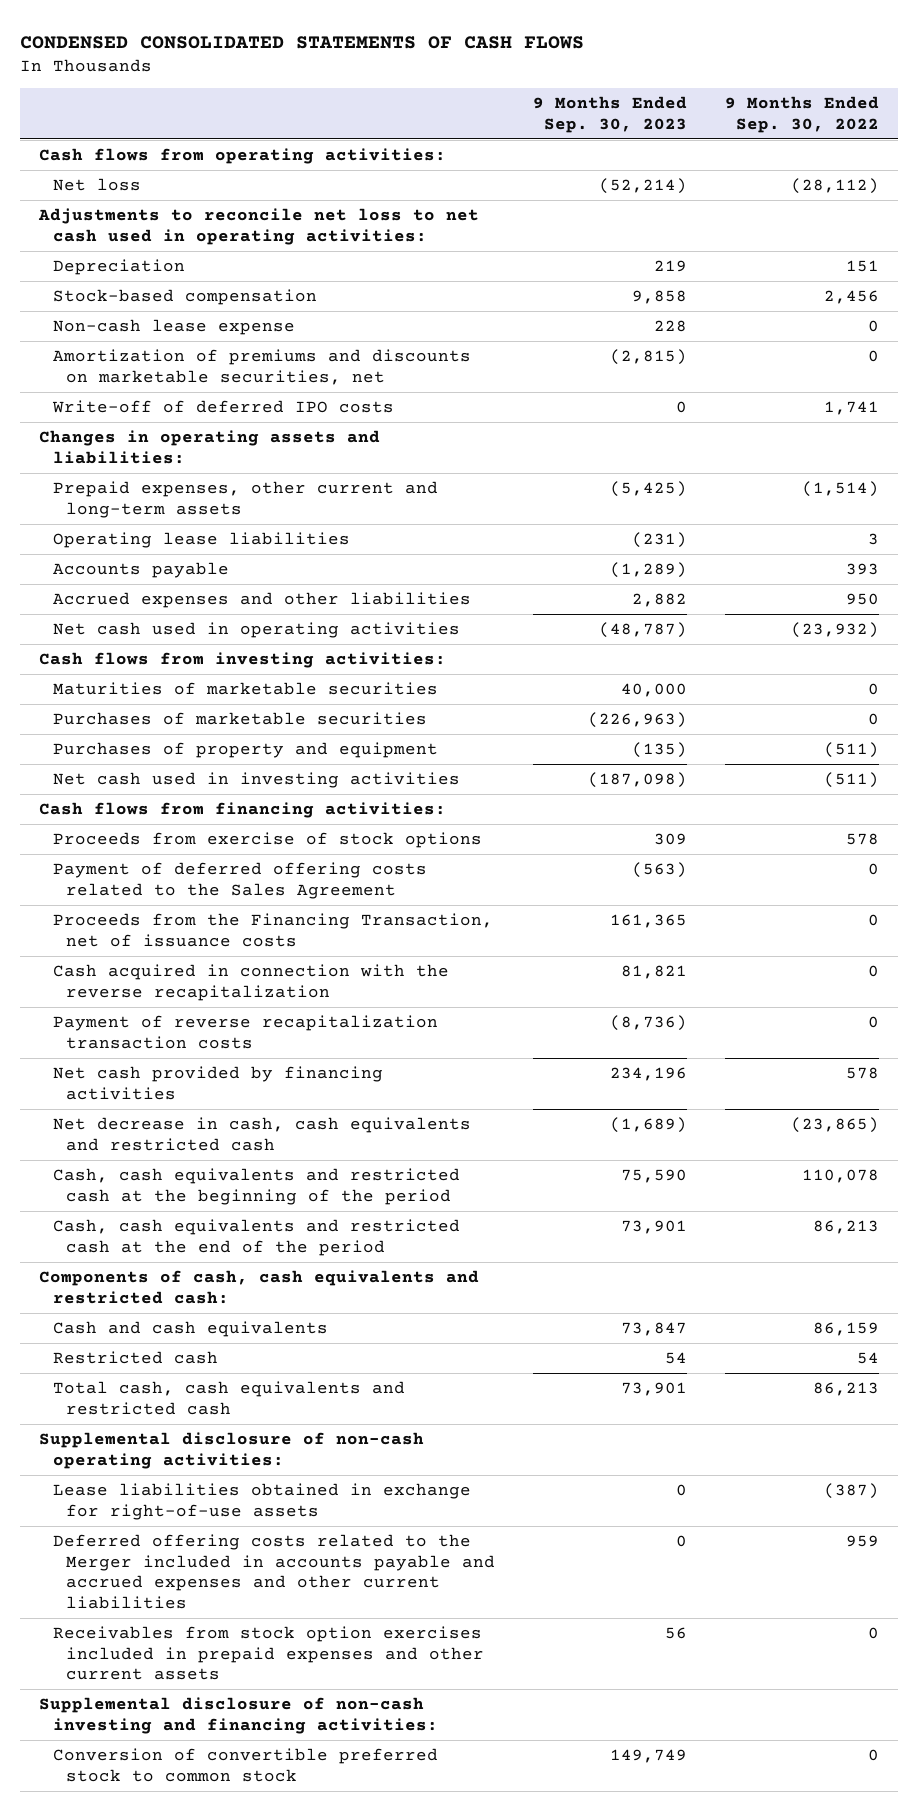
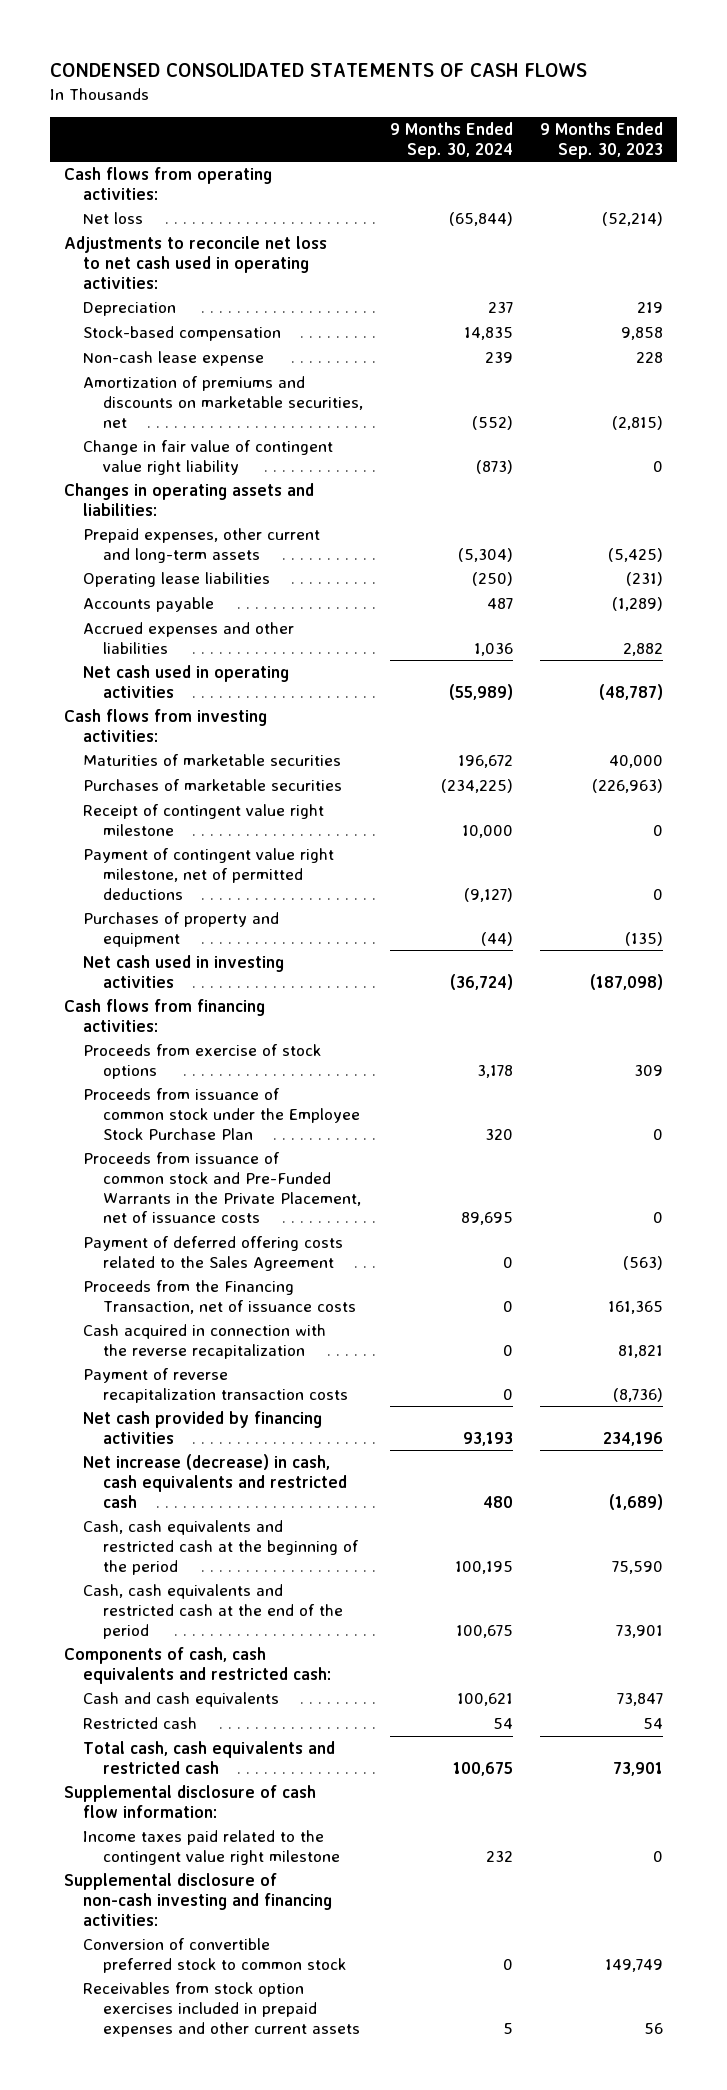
[724,96,879,134] 9 Months Ended Sep. 30, 2022 -> none
none -> [390,121,514,159] 9 Months Ended Sep. 30, 2024
[51,399,394,413] Write-off of deferred IPO costs -> none
none -> [83,440,334,475] Change in fair value of contingent value right liability
none -> [83,804,325,836] Receipt of contingent value right milestone
none -> [83,848,335,900] Payment of contingent value right milestone, net of permitted deductions
none -> [83,1088,360,1140] Proceeds from issuance of common stock under the Employee Stock Purchase Plan
none -> [83,1152,361,1224] Proceeds from issuance of common stock and Pre-Funded Warrants in the Private Placement, net of issuance costs
[52,1116,471,1151] Net decrease in cash, cash equivalents and restricted cash -> [83,1454,347,1508] Net increase (decrease) in cash, cash equivalents and restricted cash
[52,1482,471,1520] Lease liabilities obtained in exchange for right-of-use assets -> none
[52,1533,496,1610] Deferred offering costs related to the Merger included in accounts payable and accrued expenses and other current liabilities -> none
[39,1431,425,1469] Supplemental disclosure of non-cash operating activities: -> [63,1785,316,1818] Supplemental disclosure of cash flow information:
none -> [83,1830,340,1865] Income taxes paid related to the contingent value right milestone
[52,1625,485,1681] Receivables from stock option exercises included in prepaid expenses and other current assets -> [83,1982,360,2037] Receivables from stock option exercises included in prepaid expenses and other current assets

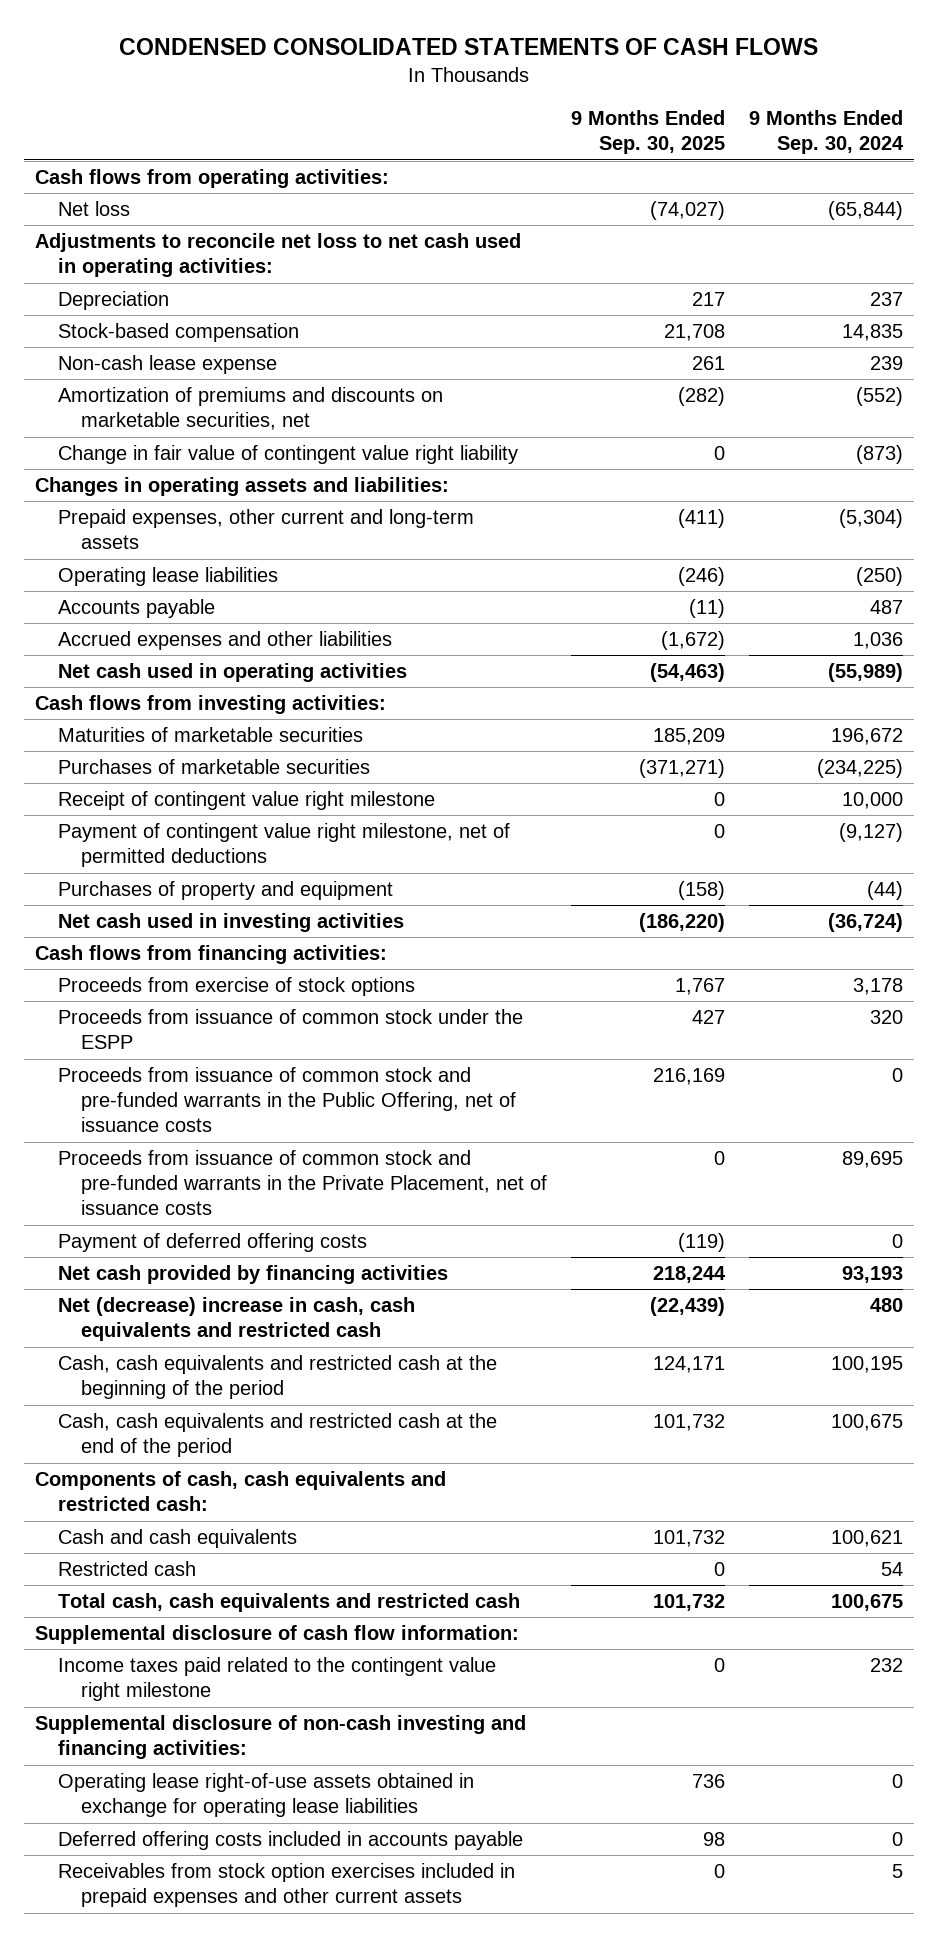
[540,121,664,159] 9 Months Ended Sep. 30, 2023 -> none
none -> [570,110,725,155] 9 Months Ended Sep. 30, 2025
[83,1280,356,1314] Proceeds from the Financing Transaction, net of issuance costs -> none
[83,1324,327,1359] Cash acquired in connection with the reverse recapitalization -> none
[83,1368,348,1403] Payment of reverse recapitalization transaction costs -> none
[83,1088,360,1140] Proceeds from issuance of common stock under the Employee Stock Purchase Plan -> [58,1009,524,1050] Proceeds from issuance of common stock under the ESPP
none -> [58,1067,517,1133] Proceeds from issuance of common stock and pre-funded warrants in the Public Offering, net of issuance costs
[83,1152,361,1224] Proceeds from issuance of common stock and Pre-Funded Warrants in the Private Placement, net of issuance costs -> [58,1150,548,1216] Proceeds from issuance of common stock and pre-funded warrants in the Private Placement, net of issuance costs
[83,1236,344,1271] Payment of deferred offering costs related to the Sales Agreement -> [58,1233,368,1253] Payment of deferred offering costs
[83,1454,347,1508] Net increase (decrease) in cash, cash equivalents and restricted cash -> [58,1297,416,1342] Net (decrease) increase in cash, cash equivalents and restricted cash
[83,1938,346,1973] Conversion of convertible preferred stock to common stock -> none
none -> [58,1773,475,1818] Operating lease right-of-use assets obtained in exchange for operating lease liabilities
none -> [58,1831,524,1851] Deferred offering costs included in accounts payable

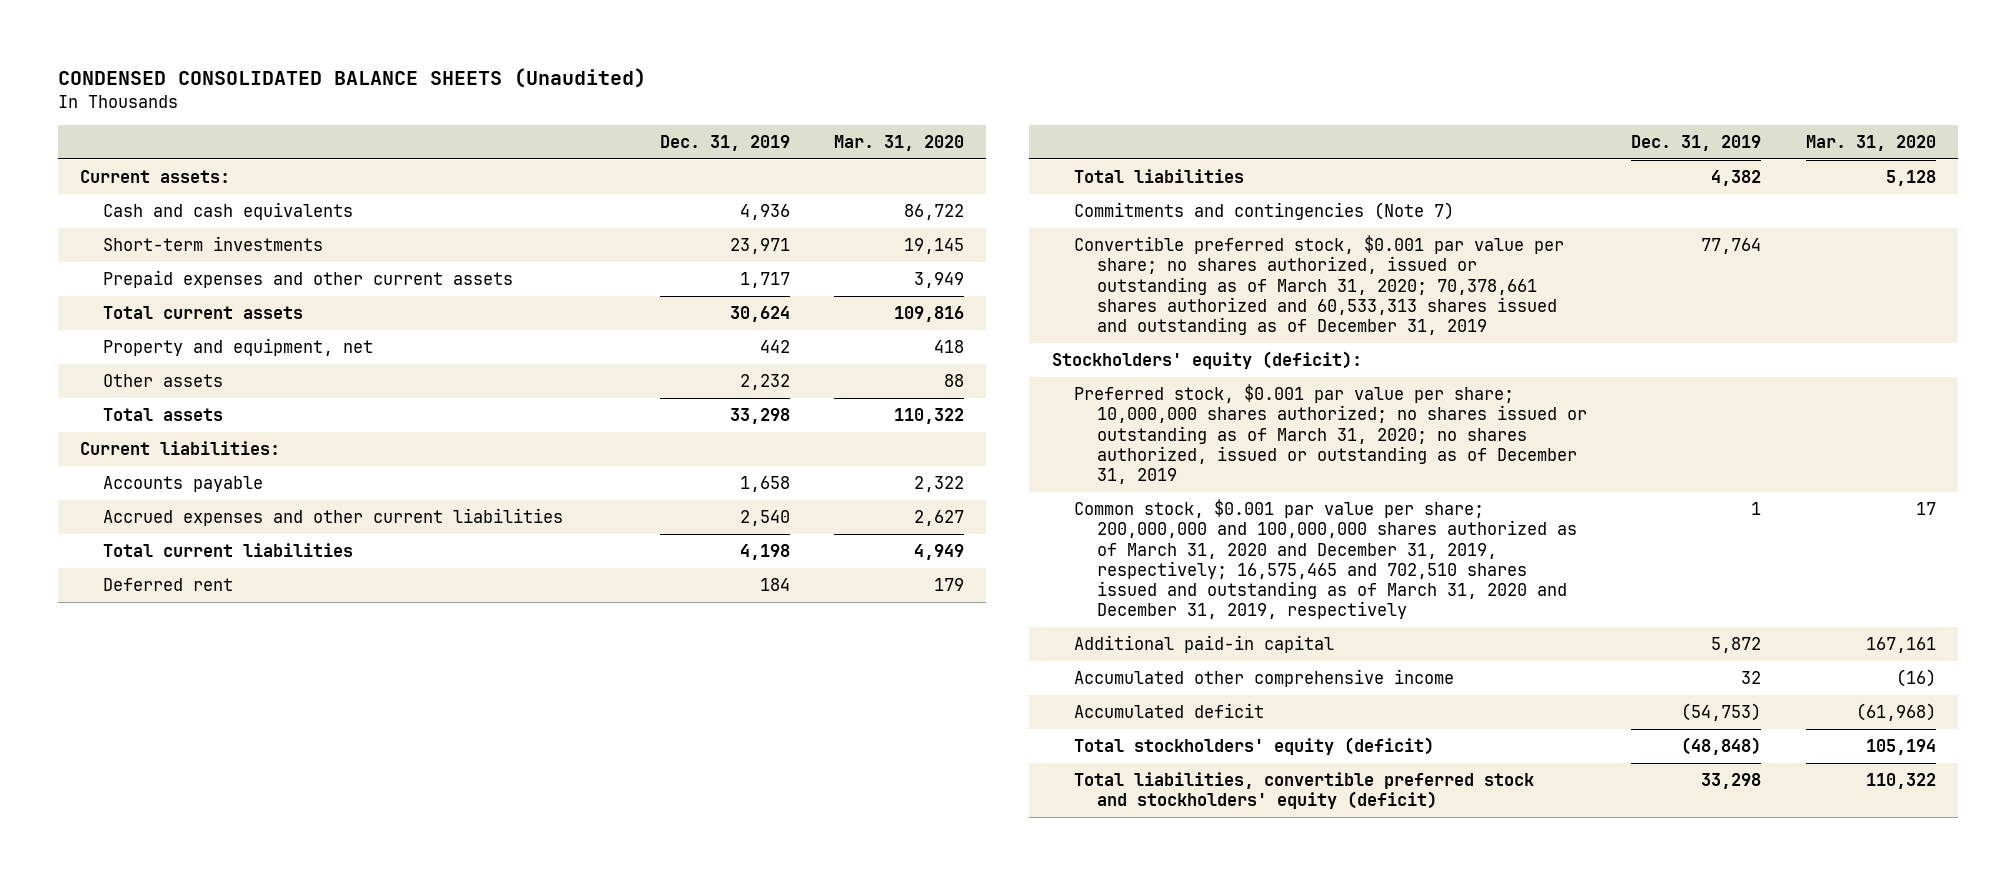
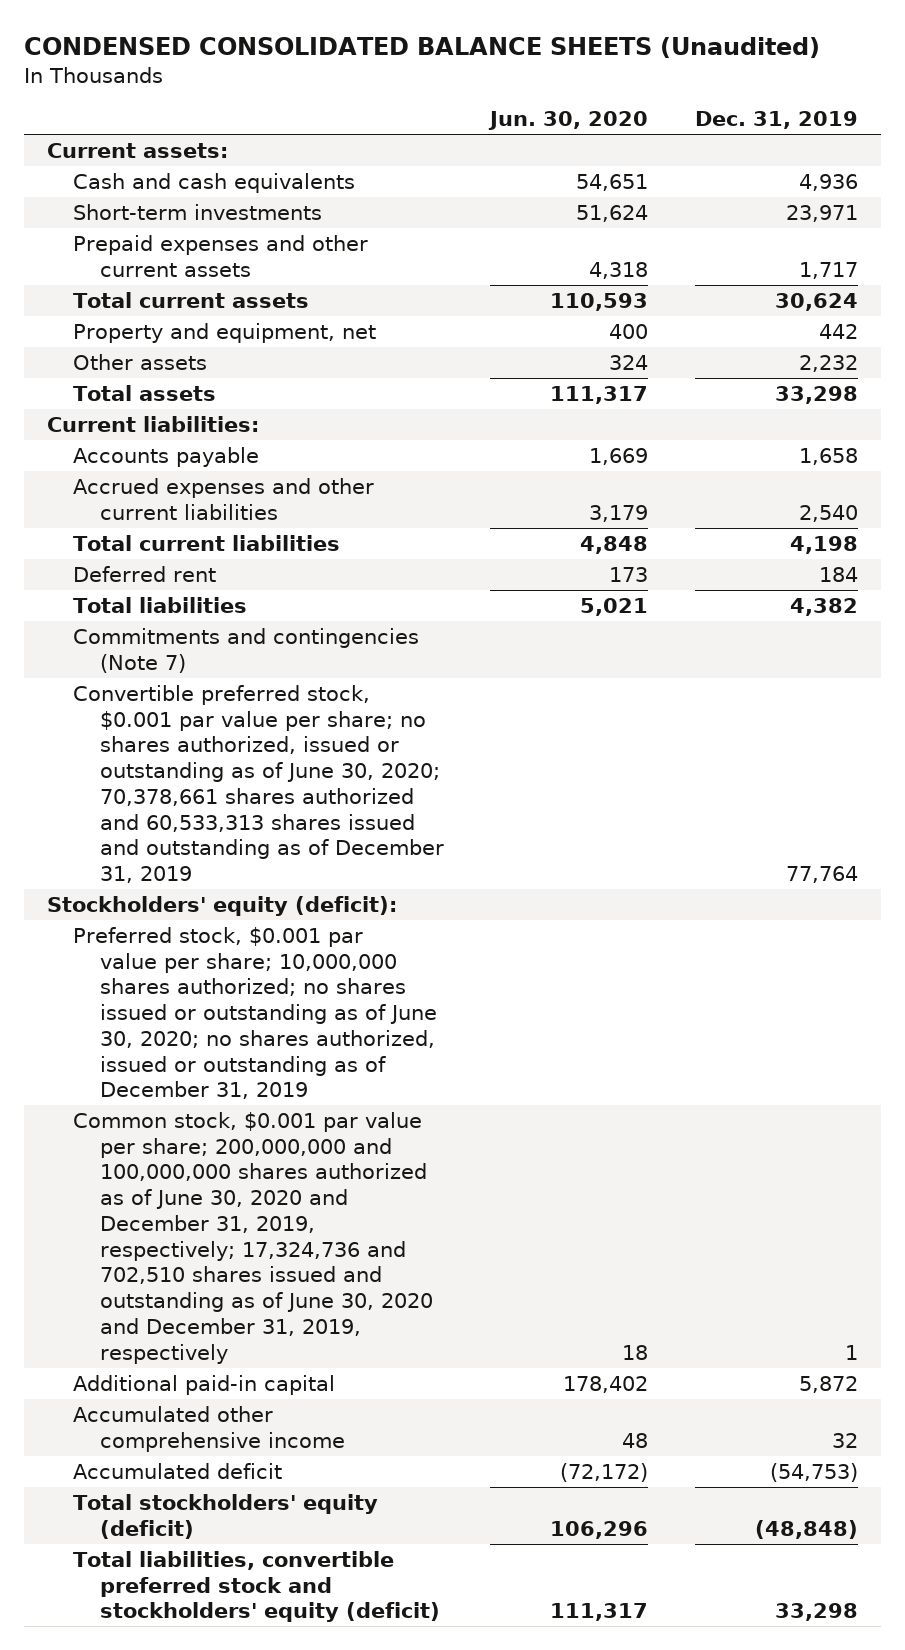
[834,135,965,152] Mar. 31, 2020 -> none
none -> [488,111,649,131] Jun. 30, 2020
[1074,235,1565,336] Convertible preferred stock, $0.001 par value per share; no shares authorized, issued or outstanding as of March 31, 2020; 70,378,661 shares authorized and 60,533,313 shares issued and outstanding as of December 31, 2019 -> [73,684,445,884] Convertible preferred stock, $0.001 par value per share; no shares authorized, issued or outstanding as of June 30, 2020; 70,378,661 shares authorized and 60,533,313 shares issued and outstanding as of December 31, 2019
[1074,384,1587,485] Preferred stock, $0.001 par value per share; 10,000,000 shares authorized; no shares issued or outstanding as of March 31, 2020; no shares authorized, issued or outstanding as of December 31, 2019 -> [73,926,438,1100] Preferred stock, $0.001 par value per share; 10,000,000 shares authorized; no shares issued or outstanding as of June 30, 2020; no shares authorized, issued or outstanding as of December 31, 2019
[1074,499,1577,620] Common stock, $0.001 par value per share; 200,000,000 and 100,000,000 shares authorized as of March 31, 2020 and December 31, 2019, respectively; 16,575,465 and 702,510 shares issued and outstanding as of March 31, 2020 and December 31, 2019, respectively -> [73,1111,434,1364] Common stock, $0.001 par value per share; 200,000,000 and 100,000,000 shares authorized as of June 30, 2020 and December 31, 2019, respectively; 17,324,736 and 702,510 shares issued and outstanding as of June 30, 2020 and December 31, 2019, respectively

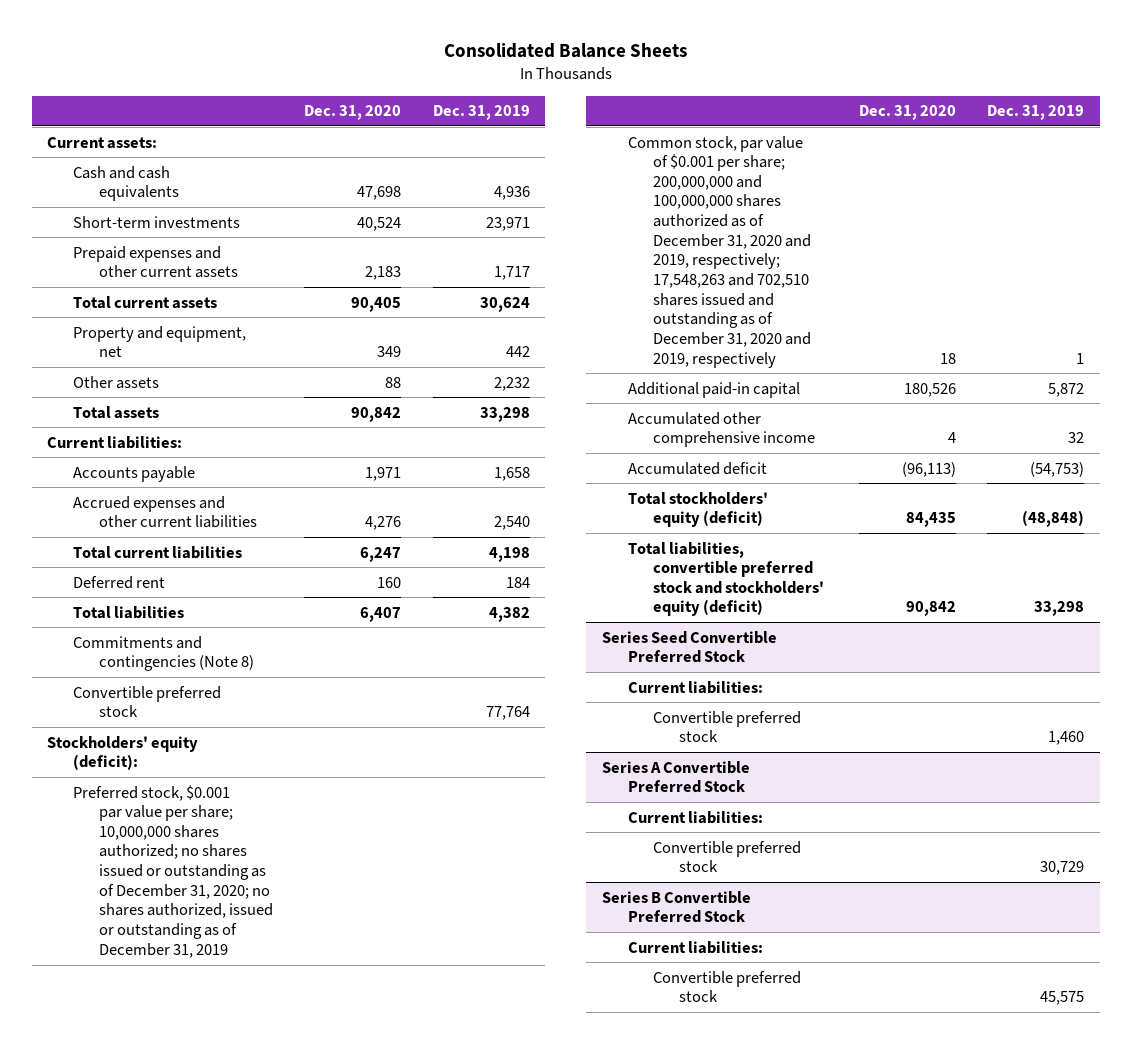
[23,37,820,59] CONDENSED CONSOLIDATED BALANCE SHEETS (Unaudited) -> [443,43,687,59] Consolidated Balance Sheets
[488,111,649,131] Jun. 30, 2020 -> none
none -> [304,105,402,121] Dec. 31, 2020
[73,627,420,673] Commitments and contingencies (Note 7) -> [73,635,254,672] Commitments and contingencies (Note 8)
[73,684,445,884] Convertible preferred stock, $0.001 par value per share; no shares authorized, issued or outstanding as of June 30, 2020; 70,378,661 shares authorized and 60,533,313 shares issued and outstanding as of December 31, 2019 -> [73,685,222,718] Convertible preferred stock
[73,926,438,1100] Preferred stock, $0.001 par value per share; 10,000,000 shares authorized; no shares issued or outstanding as of June 30, 2020; no shares authorized, issued or outstanding as of December 31, 2019 -> [73,784,273,958] Preferred stock, $0.001 par value per share; 10,000,000 shares authorized; no shares issued or outstanding as of December 31, 2020; no shares authorized, issued or outstanding as of December 31, 2019
[73,1111,434,1364] Common stock, $0.001 par value per share; 200,000,000 and 100,000,000 shares authorized as of June 30, 2020 and December 31, 2019, respectively; 17,324,736 and 702,510 shares issued and outstanding as of June 30, 2020 and December 31, 2019, respectively -> [627,135,812,368] Common stock, par value of $0.001 per share; 200,000,000 and 100,000,000 shares authorized as of December 31, 2020 and 2019, respectively; 17,548,263 and 702,510 shares issued and outstanding as of December 31, 2020 and 2019, respectively
none -> [601,630,777,664] Series Seed Convertible Preferred Stock
none -> [627,680,763,694] Current liabilities:
none -> [653,710,802,743] Convertible preferred stock
none -> [601,760,750,794] Series A Convertible Preferred Stock
none -> [627,810,763,824] Current liabilities:
none -> [653,840,802,873] Convertible preferred stock
none -> [601,890,751,924] Series B Convertible Preferred Stock
none -> [627,940,763,954] Current liabilities:
none -> [653,970,802,1003] Convertible preferred stock

